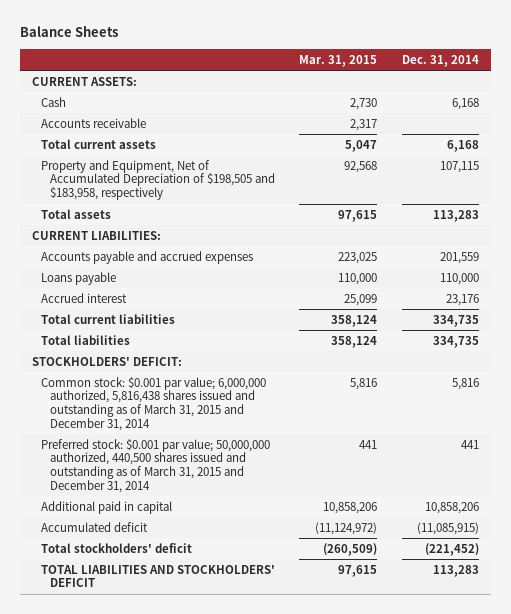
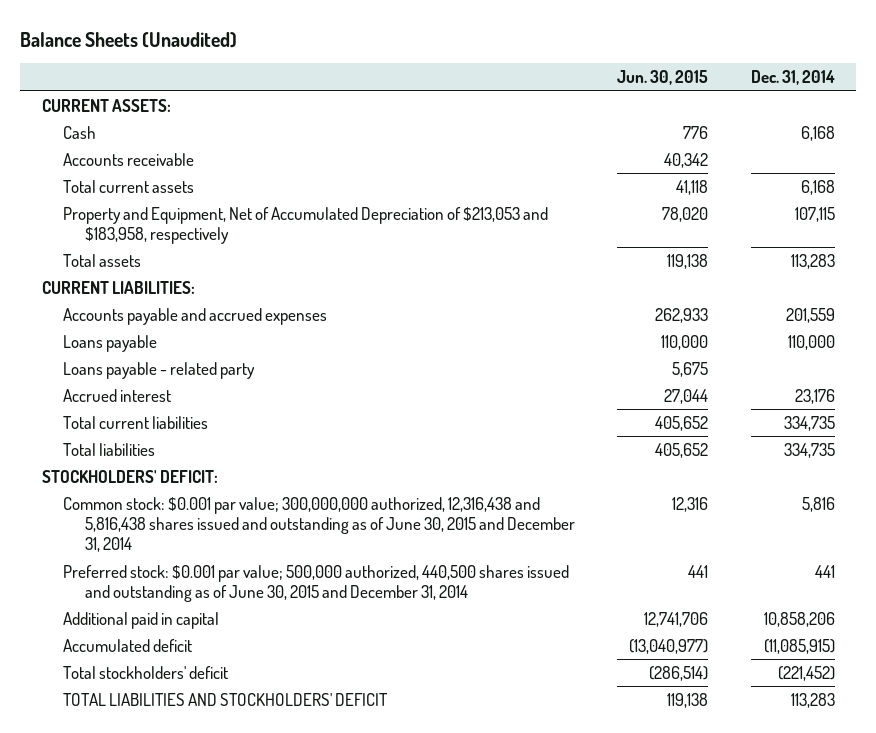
[19,26,118,38] Balance Sheets -> [20,31,238,48] Balance Sheets (Unaudited)
[299,54,378,67] Mar. 31, 2015 -> none
none -> [617,70,709,86] Jun. 30, 2015
[40,159,275,201] Property and Equipment, Net of Accumulated Depreciation of $198,505 and $183,958, respectively -> [63,206,549,245] Property and Equipment, Net of Accumulated Depreciation of $213,053 and $183,958, respectively
none -> [63,361,256,379] Loans payable - related party
[40,376,266,431] Common stock: $0.001 par value; 6,000,000 authorized, 5,816,438 shares issued and outstanding as of March 31, 2015 and December 31, 2014 -> [63,496,575,553] Common stock: $0.001 par value; 300,000,000 authorized, 12,316,438 and 5,816,438 shares issued and outstanding as of June 30, 2015 and December 31, 2014
[40,438,270,493] Preferred stock: $0.001 par value; 50,000,000 authorized, 440,500 shares issued and outstanding as of March 31, 2015 and December 31, 2014 -> [63,564,570,603] Preferred stock: $0.001 par value; 500,000 authorized, 440,500 shares issued and outstanding as of June 30, 2015 and December 31, 2014

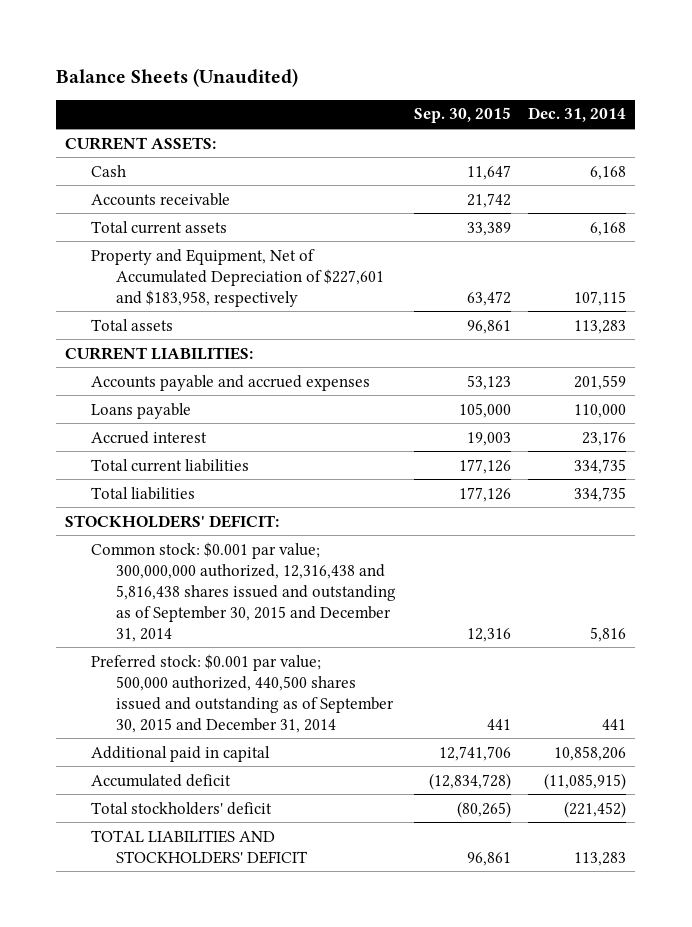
[617,70,709,86] Jun. 30, 2015 -> none
none -> [413,107,511,124] Sep. 30, 2015
[63,206,549,245] Property and Equipment, Net of Accumulated Depreciation of $213,053 and $183,958, respectively -> [90,248,384,307] Property and Equipment, Net of Accumulated Depreciation of $227,601 and $183,958, respectively
[63,361,256,379] Loans payable - related party -> none
[63,496,575,553] Common stock: $0.001 par value; 300,000,000 authorized, 12,316,438 and 5,816,438 shares issued and outstanding as of June 30, 2015 and December 31, 2014 -> [90,541,396,642] Common stock: $0.001 par value; 300,000,000 authorized, 12,316,438 and 5,816,438 shares issued and outstanding as of September 30, 2015 and December 31, 2014
[63,564,570,603] Preferred stock: $0.001 par value; 500,000 authorized, 440,500 shares issued and outstanding as of June 30, 2015 and December 31, 2014 -> [90,653,394,733] Preferred stock: $0.001 par value; 500,000 authorized, 440,500 shares issued and outstanding as of September 30, 2015 and December 31, 2014

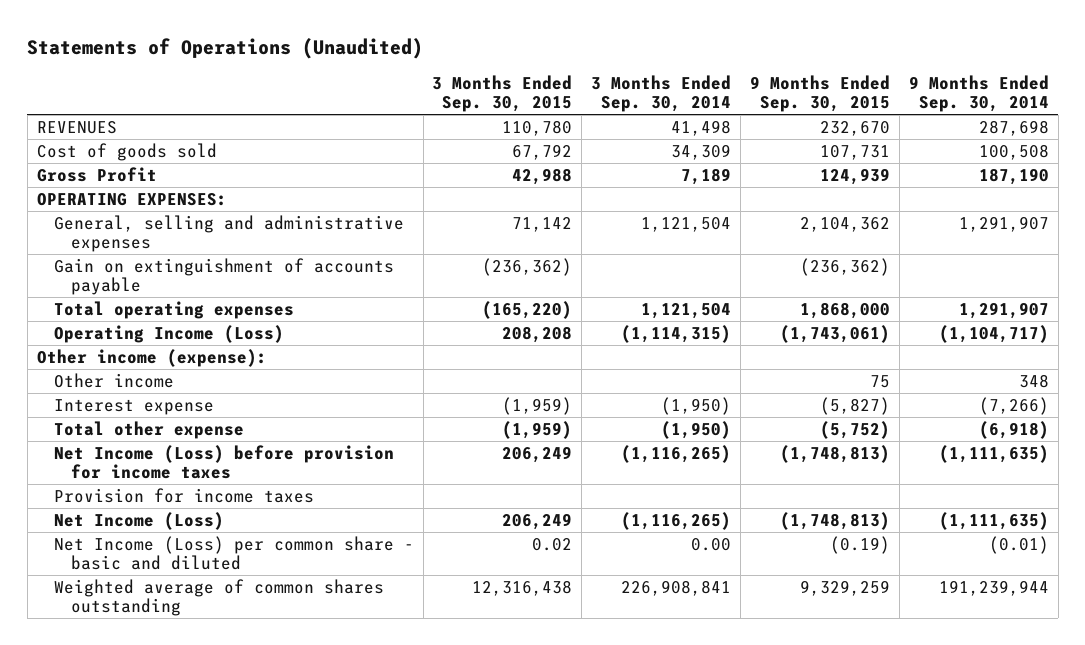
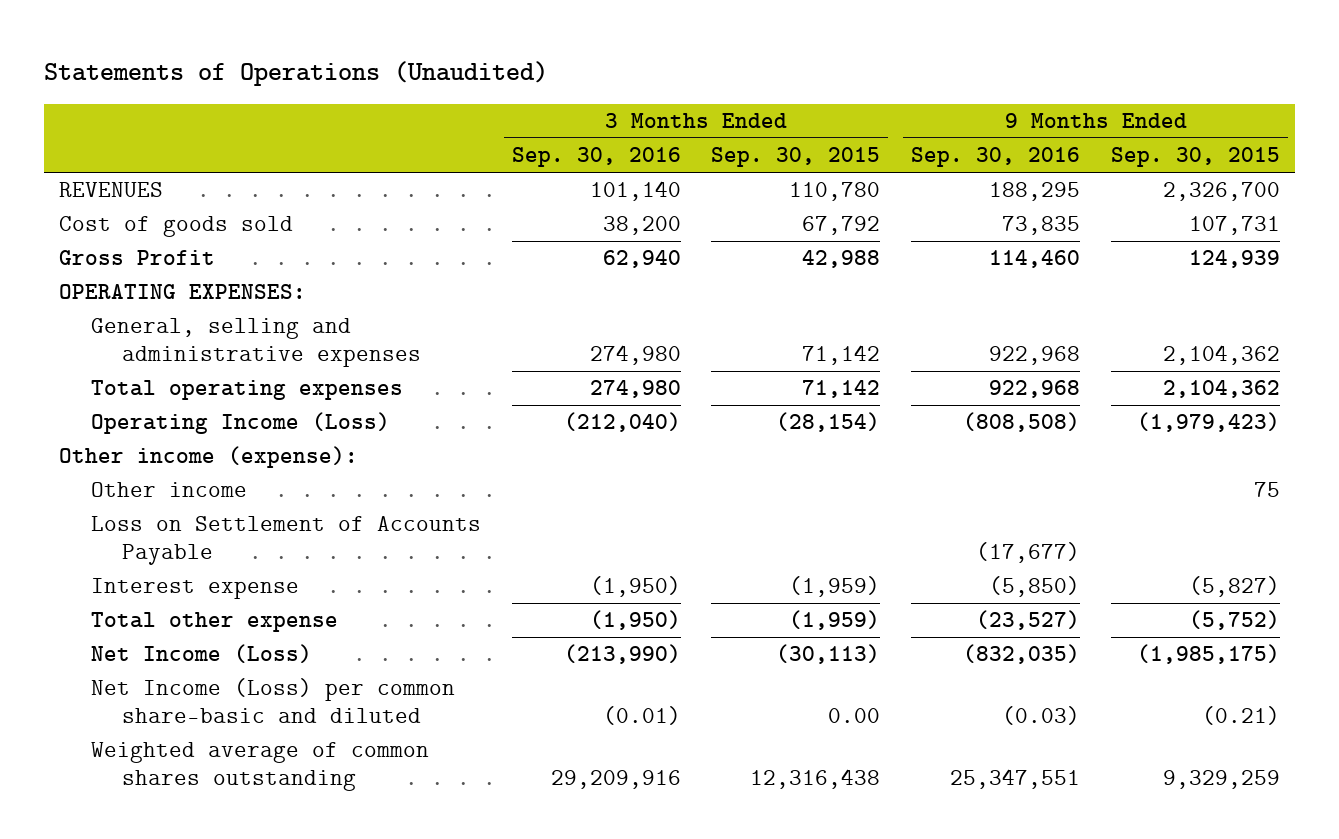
[591,74,732,113] 3 Months Ended Sep. 30, 2014 -> none
[908,74,1049,113] 9 Months Ended Sep. 30, 2014 -> none
none -> [511,147,681,168] Sep. 30, 2016
none -> [911,147,1081,168] Sep. 30, 2016
[820,120,891,136] 232,670 -> [1162,182,1280,202] 2,326,700
[53,257,394,296] Gain on extinguishment of accounts payable -> none
[482,300,573,319] (165,220) -> [802,380,881,399] 71,142
[800,301,891,319] 1,868,000 -> [1162,380,1280,399] 2,104,362
[502,325,573,343] 208,208 -> [776,412,881,433] (28,154)
[780,324,891,343] (1,743,061) -> [1136,412,1280,433] (1,979,423)
none -> [90,516,481,566] Loss on Settlement of Accounts Payable
[53,444,394,480] Net Income (Loss) before provision for income taxes -> none
[53,487,314,503] Provision for income taxes -> none
[502,512,573,530] 206,249 -> [776,644,881,665] (30,113)
[780,511,891,530] (1,748,813) -> [1136,644,1280,665] (1,985,175)
[53,535,414,571] Net Income (Loss) per common share - basic and diluted -> [90,678,455,724] Net Income (Loss) per common share-basic and diluted
[532,537,573,551] 0.02 -> [828,708,881,724] 0.00
[830,535,891,554] (0.19) -> [1201,706,1280,726] (0.21)

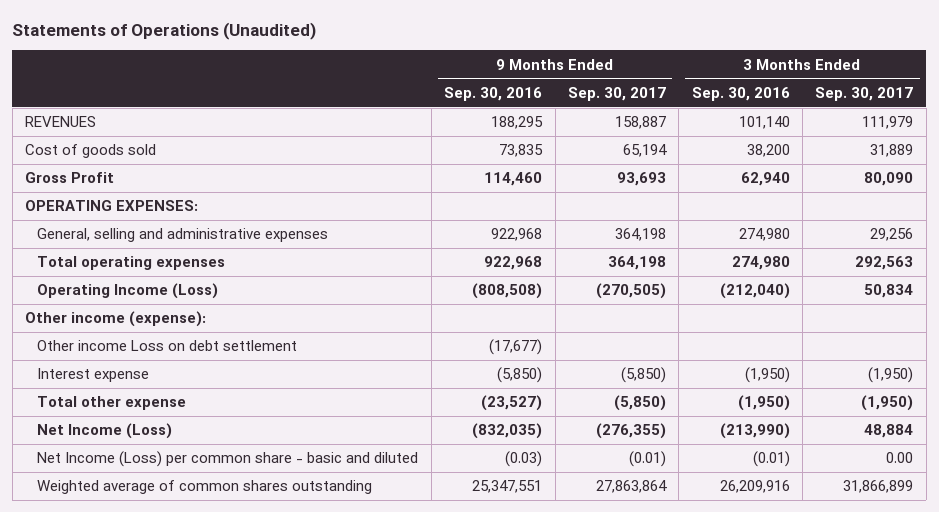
[711,147,881,168] Sep. 30, 2015 -> none
[1110,147,1280,168] Sep. 30, 2015 -> none
none -> [567,87,666,102] Sep. 30, 2017
none -> [815,87,914,102] Sep. 30, 2017
[90,482,247,498] Other income -> none
[90,516,481,566] Loss on Settlement of Accounts Payable -> [37,340,298,352] Other income Loss on debt settlement
[90,678,455,724] Net Income (Loss) per common share-basic and diluted -> [37,451,419,468] Net Income (Loss) per common share - basic and diluted
[550,770,681,790] 29,209,916 -> [719,480,790,494] 26,209,916

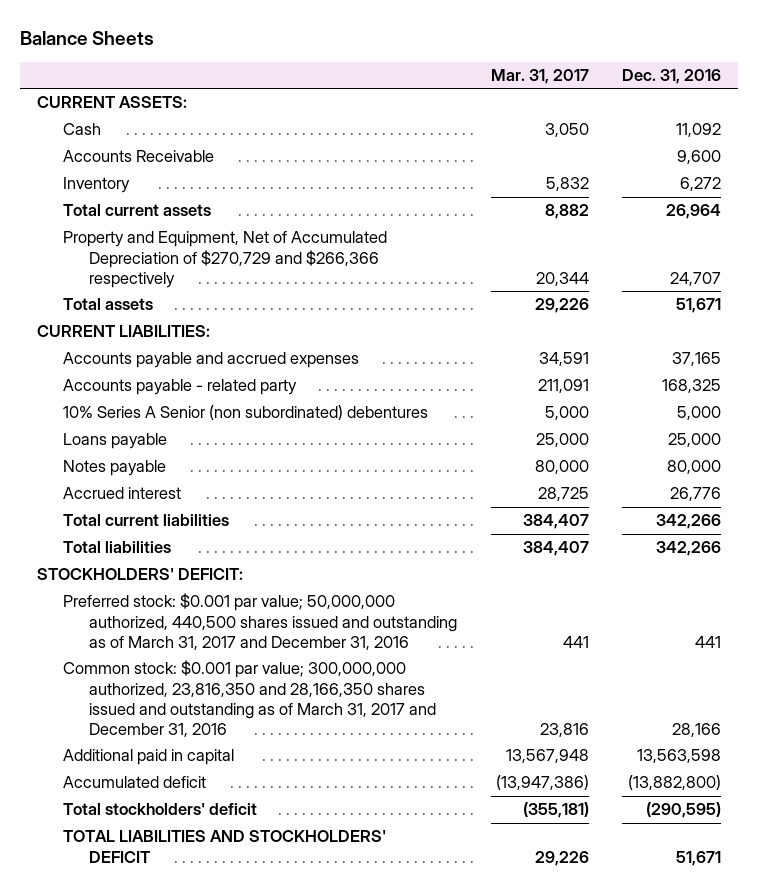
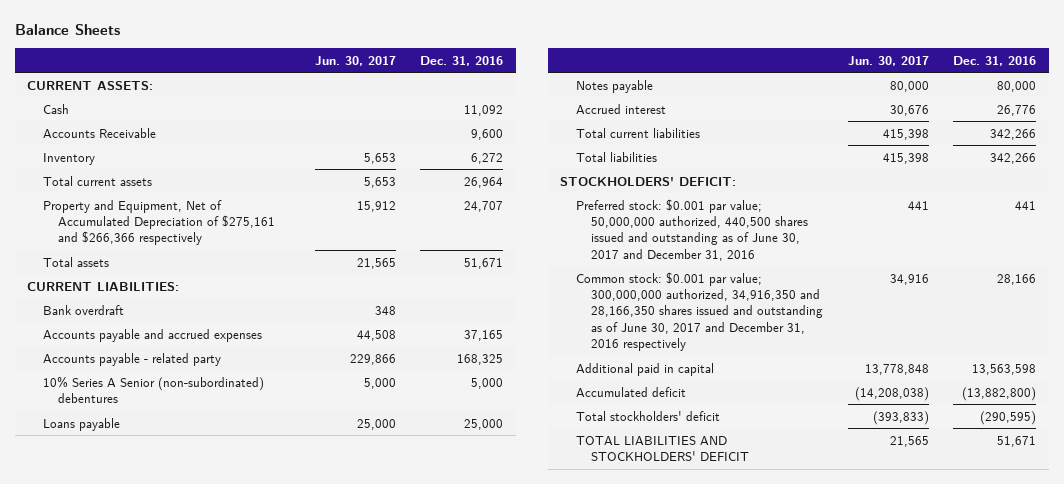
[490,68,589,84] Mar. 31, 2017 -> none
none -> [314,55,396,66] Jun. 30, 2017
[62,231,387,288] Property and Equipment, Net of Accumulated Depreciation of $270,729 and $266,366 respectively -> [42,199,275,246] Property and Equipment, Net of Accumulated Depreciation of $275,161 and $266,366 respectively
none -> [42,304,124,315] Bank overdraft
[62,405,428,421] 10% Series A Senior (non subordinated) debentures -> [42,375,264,404] 10% Series A Senior (non-subordinated) debentures
[62,593,457,650] Preferred stock: $0.001 par value; 50,000,000 authorized, 440,500 shares issued and outstanding as of March 31, 2017 and December 31, 2016 -> [575,198,809,261] Preferred stock: $0.001 par value; 50,000,000 authorized, 440,500 shares issued and outstanding as of June 30, 2017 and December 31, 2016
[62,660,436,738] Common stock: $0.001 par value; 300,000,000 authorized, 23,816,350 and 28,166,350 shares issued and outstanding as of March 31, 2017 and December 31, 2016 -> [575,271,824,352] Common stock: $0.001 par value; 300,000,000 authorized, 34,916,350 and 28,166,350 shares issued and outstanding as of June 30, 2017 and December 31, 2016 respectively

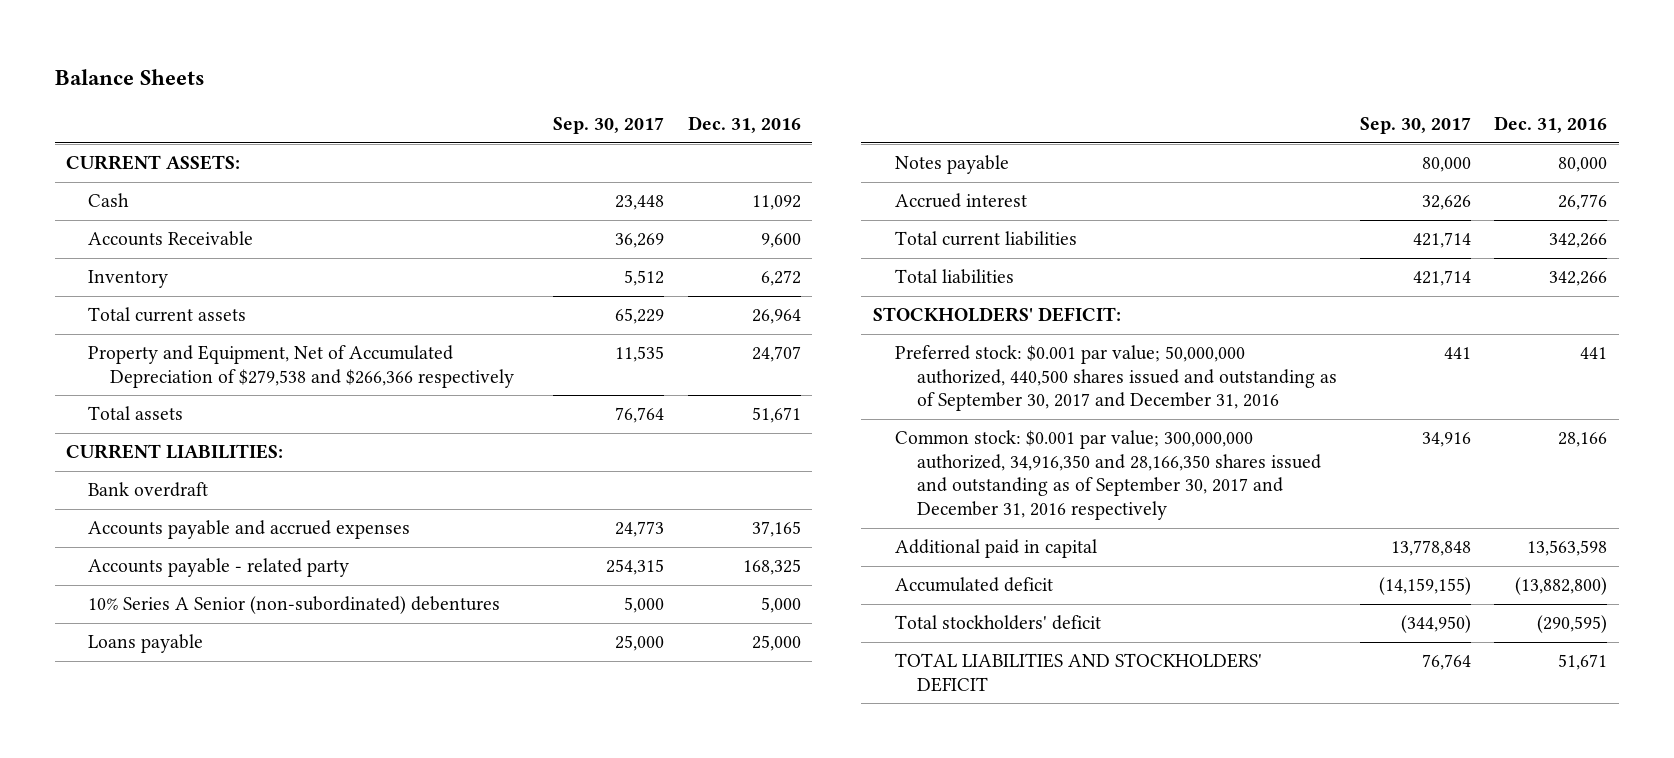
[314,55,396,66] Jun. 30, 2017 -> none
none -> [553,117,665,135] Sep. 30, 2017
[42,199,275,246] Property and Equipment, Net of Accumulated Depreciation of $275,161 and $266,366 respectively -> [88,345,515,388] Property and Equipment, Net of Accumulated Depreciation of $279,538 and $266,366 respectively
[575,198,809,261] Preferred stock: $0.001 par value; 50,000,000 authorized, 440,500 shares issued and outstanding as of June 30, 2017 and December 31, 2016 -> [894,345,1337,412] Preferred stock: $0.001 par value; 50,000,000 authorized, 440,500 shares issued and outstanding as of September 30, 2017 and December 31, 2016
[575,271,824,352] Common stock: $0.001 par value; 300,000,000 authorized, 34,916,350 and 28,166,350 shares issued and outstanding as of June 30, 2017 and December 31, 2016 respectively -> [894,430,1321,521] Common stock: $0.001 par value; 300,000,000 authorized, 34,916,350 and 28,166,350 shares issued and outstanding as of September 30, 2017 and December 31, 2016 respectively

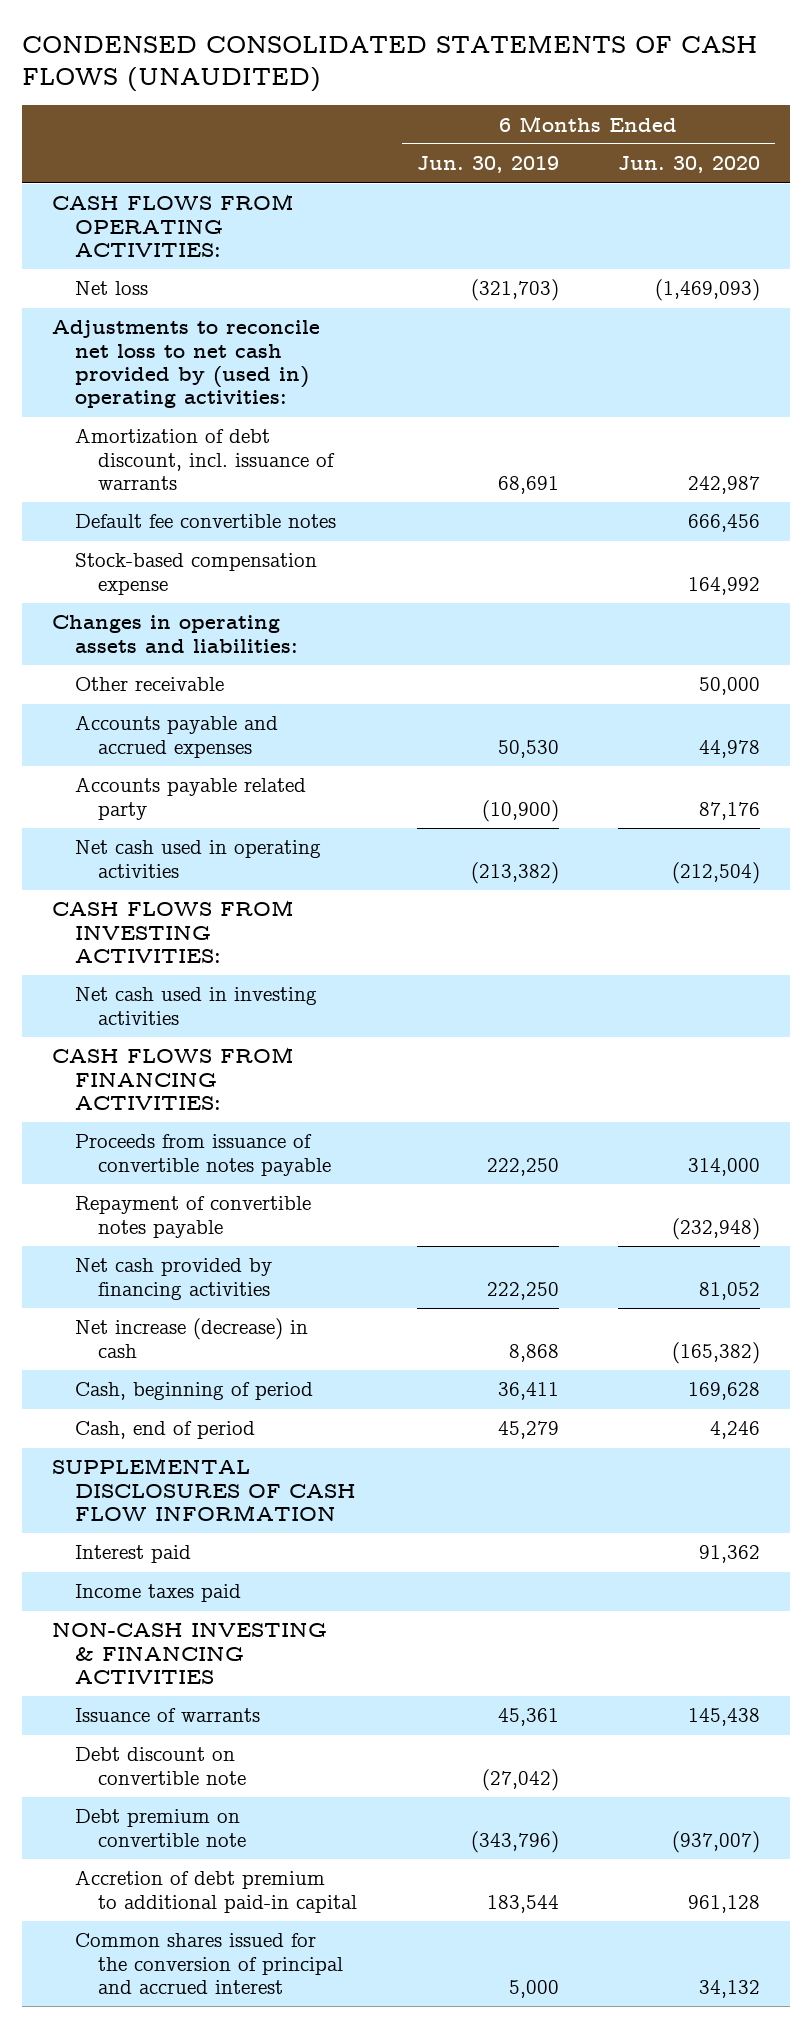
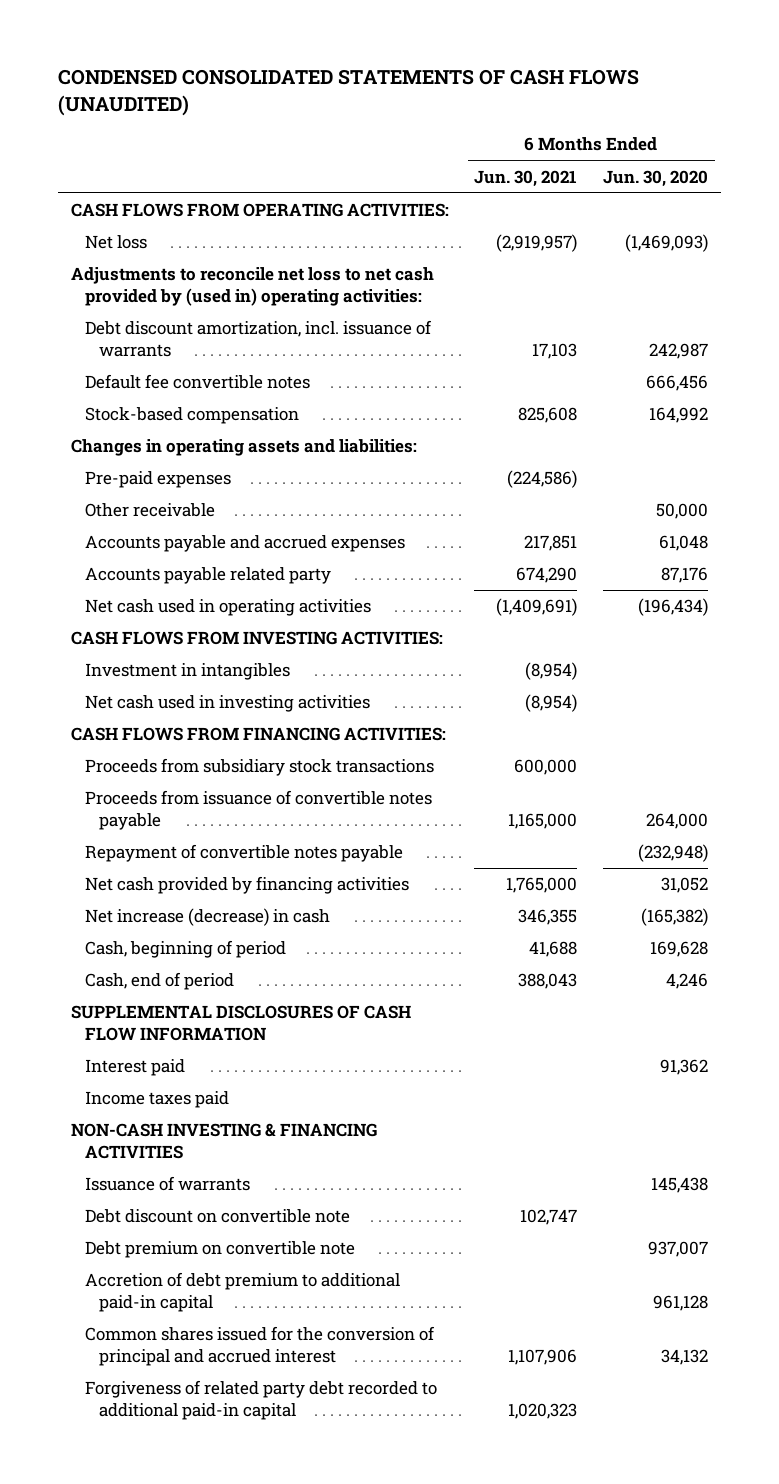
[416,156,559,174] Jun. 30, 2019 -> none
none -> [474,169,578,187] Jun. 30, 2021
[75,428,336,491] Amortization of debt discount, incl. issuance of warrants -> [85,320,433,358] Debt discount amortization, incl. issuance of warrants
[75,553,318,595] Stock-based compensation expense -> [85,407,300,425] Stock-based compensation
none -> [85,471,232,489] Pre-paid expenses
[699,739,761,758] 44,978 -> [659,535,709,552] 61,048
[672,861,761,884] (212,504) -> [638,598,709,617] (196,434)
none -> [85,663,291,681] Investment in intangibles
none -> [85,758,435,777] Proceeds from subsidiary stock transactions
[688,1157,761,1176] 314,000 -> [646,813,709,830] 264,000
[699,1281,761,1300] 81,052 -> [661,877,709,894] 31,052
[672,1830,761,1853] (937,007) -> [648,1241,709,1258] 937,007
none -> [85,1380,438,1421] Forgiveness of related party debt recorded to additional paid-in capital

